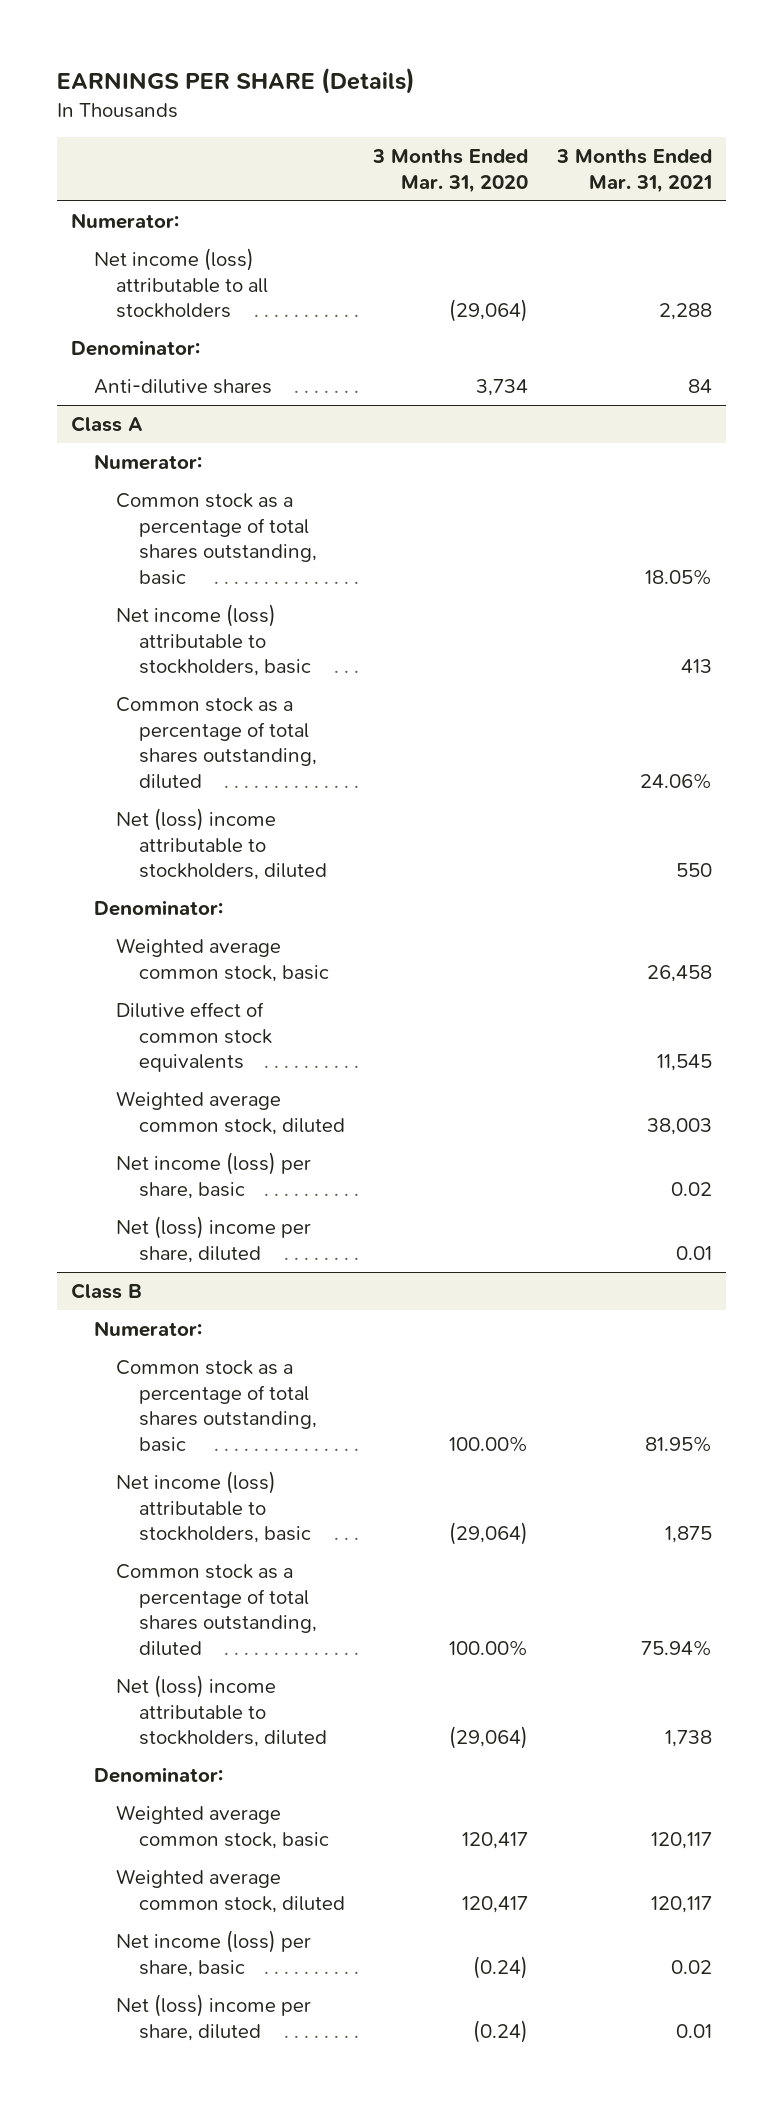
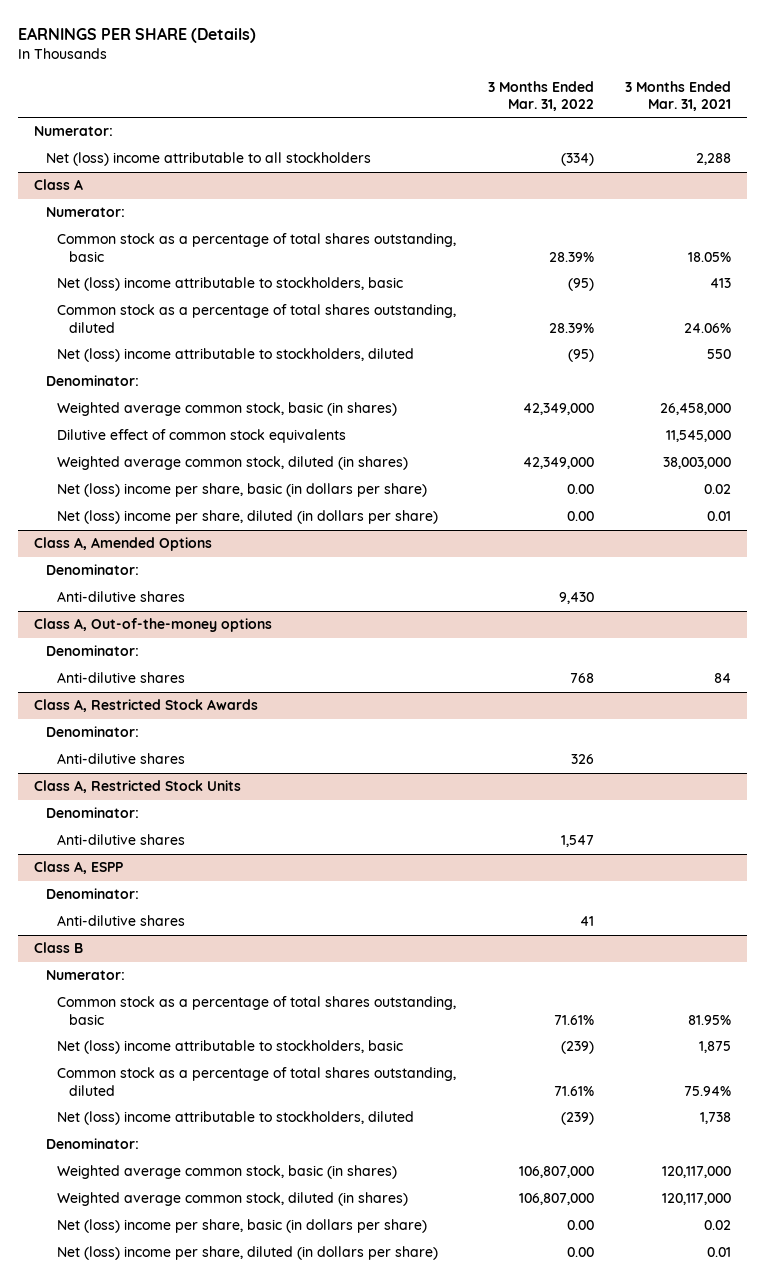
[372,149,529,193] 3 Months Ended Mar. 31, 2020 -> none
none -> [487,80,594,112] 3 Months Ended Mar. 31, 2022
[71,339,201,356] Denominator: -> none
[93,378,272,394] Anti-dilutive shares -> none
[93,247,269,319] Net income (loss) attributable to all stockholders -> [45,152,371,167] Net (loss) income attributable to all stockholders
[116,603,311,677] Net income (loss) attributable to stockholders, basic -> [57,277,404,292] Net (loss) income attributable to stockholders, basic
[116,937,329,982] Weighted average common stock, basic -> [57,402,398,417] Weighted average common stock, basic (in shares)
[646,964,712,982] 26,458 -> [660,403,732,416] 26,458,000
[656,1054,712,1072] 11,545 -> [666,430,732,443] 11,545,000
[116,1090,345,1135] Weighted average common stock, diluted -> [57,456,409,471] Weighted average common stock, diluted (in shares)
[646,1117,712,1135] 38,003 -> [663,457,732,470] 38,003,000
[116,1151,312,1199] Net income (loss) per share, basic -> [57,483,428,498] Net (loss) income per share, basic (in dollars per share)
[116,1215,312,1263] Net (loss) income per share, diluted -> [57,510,439,525] Net (loss) income per share, diluted (in dollars per share)
none -> [33,537,212,552] Class A, Amended Options
none -> [45,564,139,576] Denominator:
none -> [57,591,186,603] Anti-dilutive shares
none -> [33,618,272,633] Class A, Out-of-the-money options
none -> [45,645,139,657] Denominator:
none -> [57,672,186,684] Anti-dilutive shares
none -> [33,699,258,713] Class A, Restricted Stock Awards
none -> [45,726,139,738] Denominator:
none -> [57,753,186,765] Anti-dilutive shares
none -> [33,780,241,794] Class A, Restricted Stock Units
none -> [45,807,139,819] Denominator:
none -> [57,834,186,846] Anti-dilutive shares
none -> [33,861,123,875] Class A, ESPP
none -> [45,888,139,900] Denominator:
none -> [57,915,186,927] Anti-dilutive shares
[116,1470,311,1544] Net income (loss) attributable to stockholders, basic -> [57,1040,404,1055] Net (loss) income attributable to stockholders, basic
[116,1804,329,1849] Weighted average common stock, basic -> [57,1165,398,1180] Weighted average common stock, basic (in shares)
[650,1831,712,1849] 120,117 -> [662,1166,732,1179] 120,117,000
[116,1868,345,1913] Weighted average common stock, diluted -> [57,1192,409,1207] Weighted average common stock, diluted (in shares)
[650,1895,712,1913] 120,117 -> [662,1193,732,1206] 120,117,000
[116,1929,312,1977] Net income (loss) per share, basic -> [57,1219,428,1234] Net (loss) income per share, basic (in dollars per share)
[116,1993,312,2041] Net (loss) income per share, diluted -> [57,1246,439,1261] Net (loss) income per share, diluted (in dollars per share)

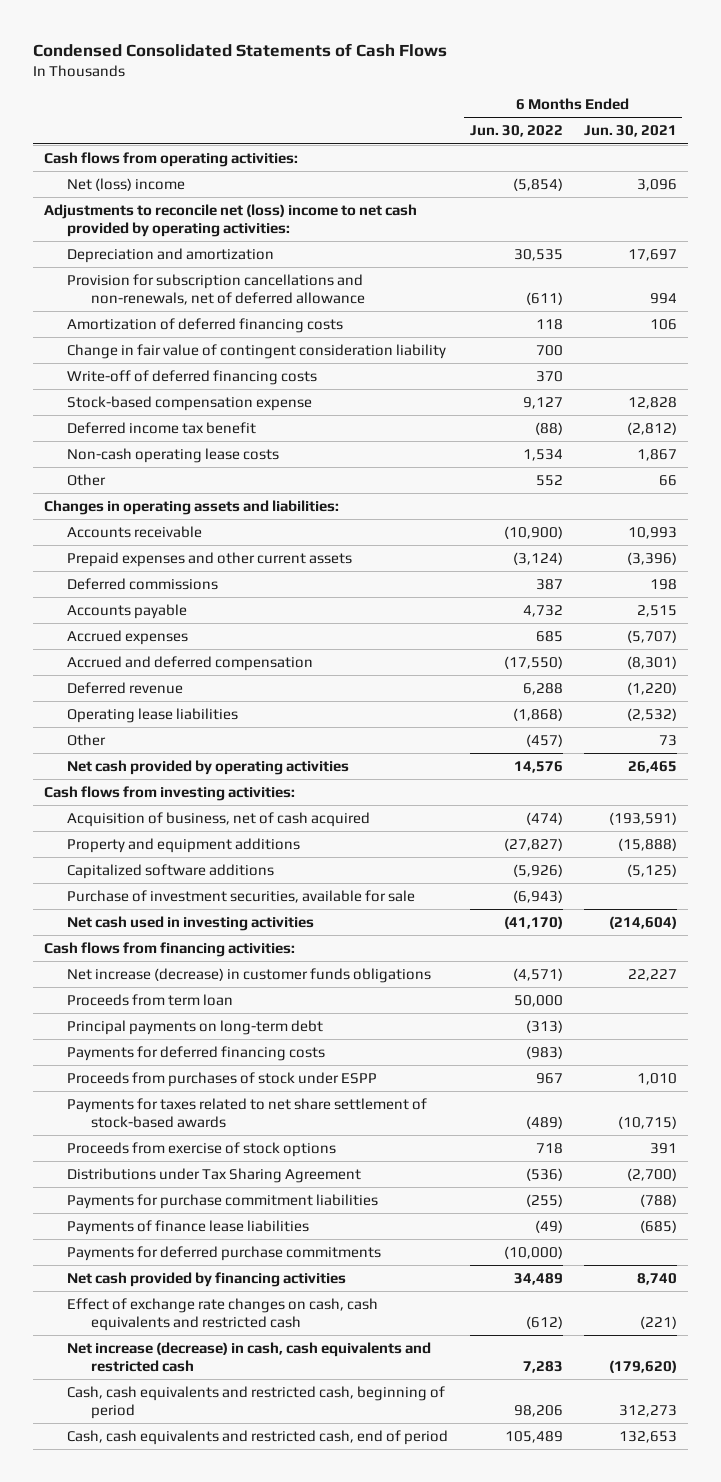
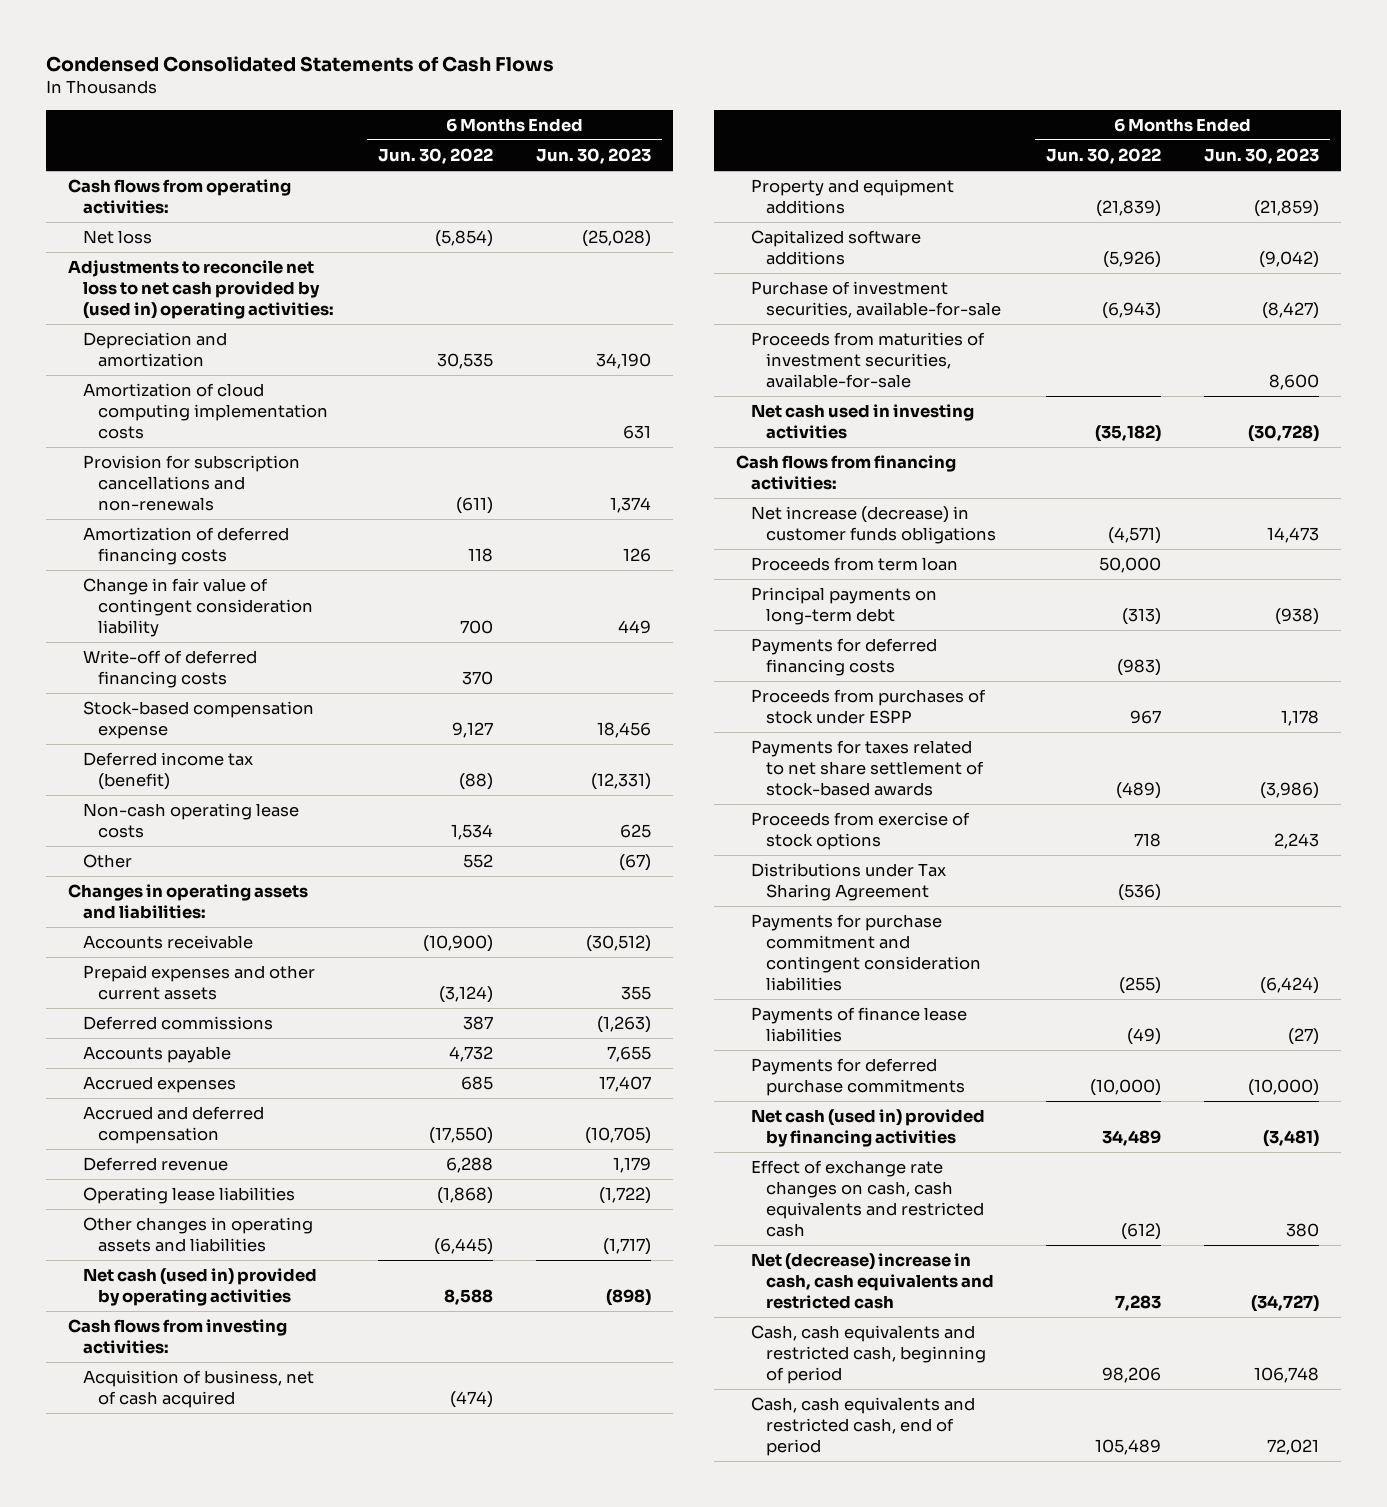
[584,125,678,138] Jun. 30, 2021 -> none
none -> [536,148,652,165] Jun. 30, 2023
[67,178,186,192] Net (loss) income -> [83,230,153,245] Net loss
[43,204,417,237] Adjustments to reconcile net (loss) income to net cash provided by operating activities: -> [67,260,335,320] Adjustments to reconcile net loss to net cash provided by (used in) operating activities:
none -> [83,383,329,440] Amortization of cloud computing implementation costs
[67,274,366,305] Provision for subscription cancellations and non-renewals, net of deferred allowance -> [83,455,301,512] Provision for subscription cancellations and non-renewals
[67,422,257,435] Deferred income tax benefit -> [83,752,254,791] Deferred income tax (benefit)
[67,734,107,747] Other -> none
none -> [83,1217,314,1253] Other changes in operating assets and liabilities
[67,760,350,776] Net cash provided by operating activities -> [83,1268,318,1307] Net cash (used in) provided by operating activities
[513,761,563,774] 14,576 -> [443,1289,493,1306] 8,588
[503,838,563,852] (27,827) -> [1095,200,1161,218] (21,839)
[67,890,416,904] Purchase of investment securities, available for sale -> [751,281,1002,319] Purchase of investment securities, available-for-sale
none -> [751,332,986,389] Proceeds from maturities of investment securities, available-for-sale
[503,916,563,930] (41,170) -> [1094,425,1161,443] (35,182)
[67,1194,379,1210] Payments for purchase commitment liabilities -> [751,914,982,992] Payments for purchase commitment and contingent consideration liabilities
[67,1272,347,1288] Net cash provided by financing activities -> [751,1109,986,1148] Net cash (used in) provided by financing activities
[67,1342,432,1372] Net increase (decrease) in cash, cash equivalents and restricted cash -> [751,1253,995,1310] Net (decrease) increase in cash, cash equivalents and restricted cash

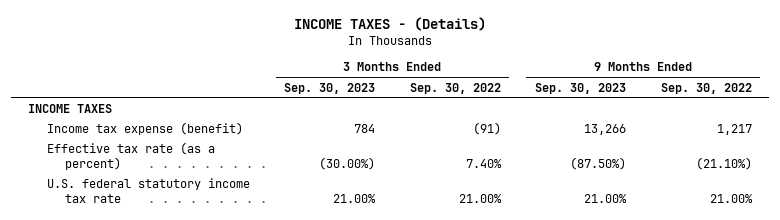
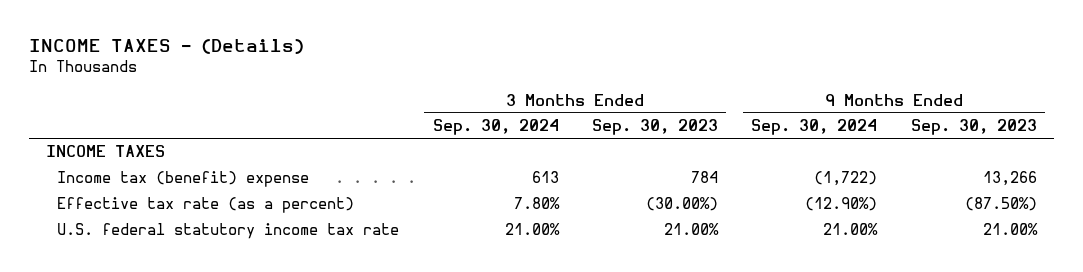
[409,82,501,94] Sep. 30, 2022 -> none
[660,82,752,94] Sep. 30, 2022 -> none
none -> [432,119,559,136] Sep. 30, 2024
none -> [751,119,878,136] Sep. 30, 2024
[46,122,243,136] Income tax expense (benefit) -> [57,171,310,188] Income tax (benefit) expense

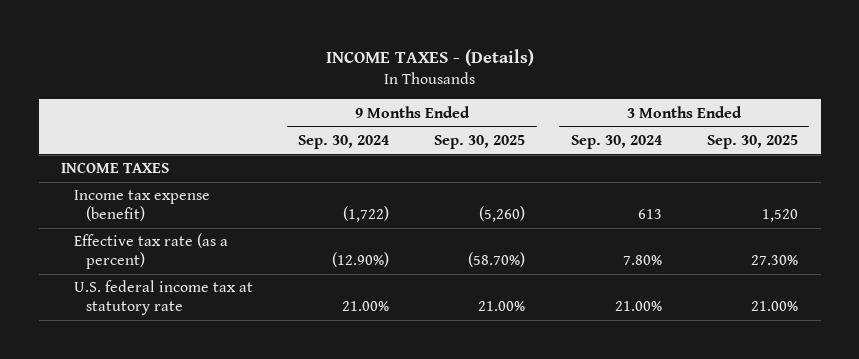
[592,119,719,136] Sep. 30, 2023 -> none
[910,119,1037,136] Sep. 30, 2023 -> none
none -> [434,134,526,149] Sep. 30, 2025
none -> [706,134,798,149] Sep. 30, 2025
[57,171,310,188] Income tax (benefit) expense -> [73,190,210,221] Income tax expense (benefit)
[57,223,400,240] U.S. federal statutory income tax rate -> [73,280,253,315] U.S. federal income tax at statutory rate

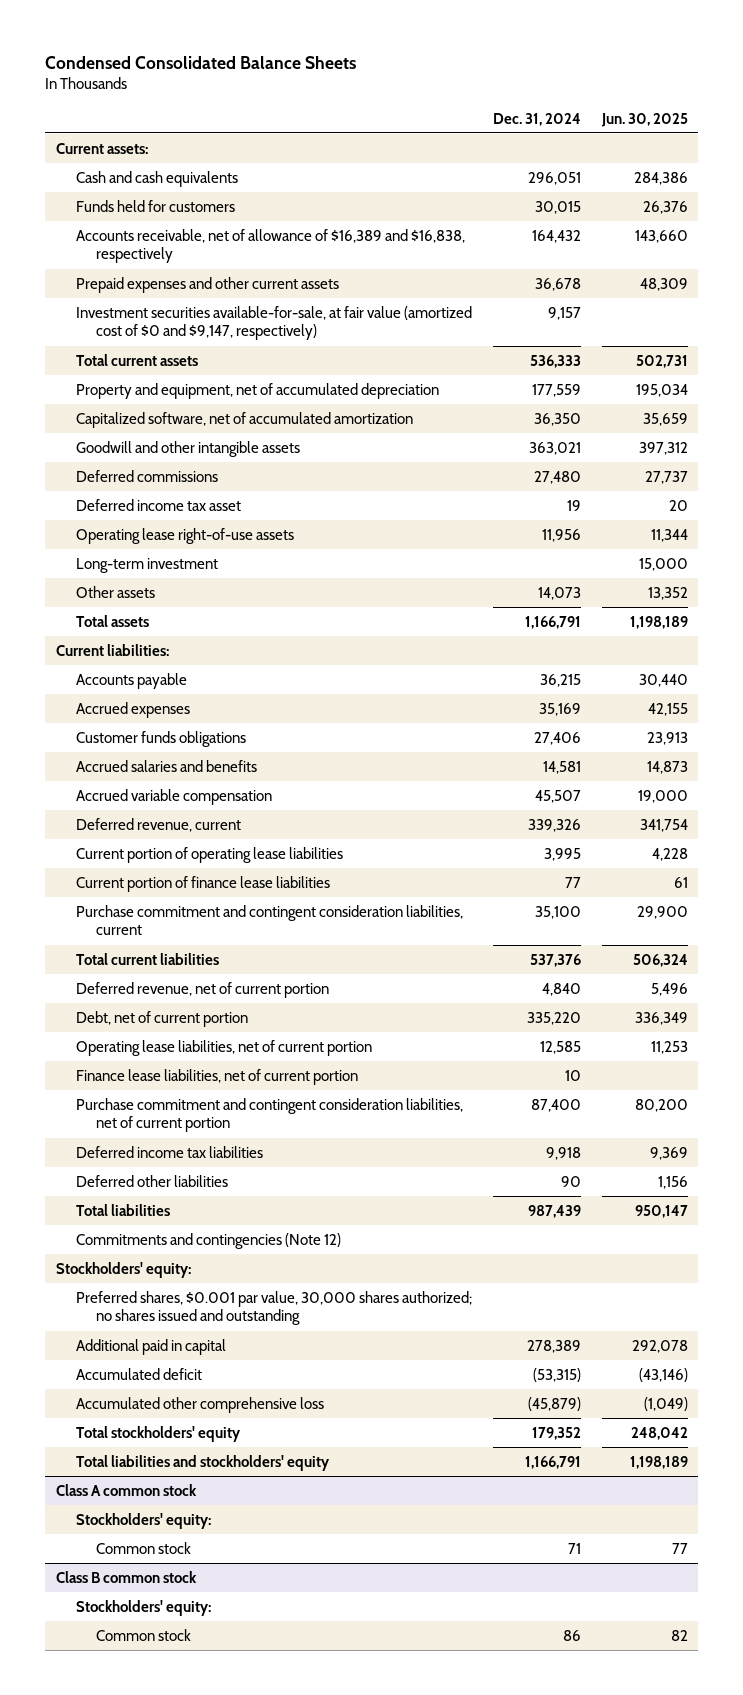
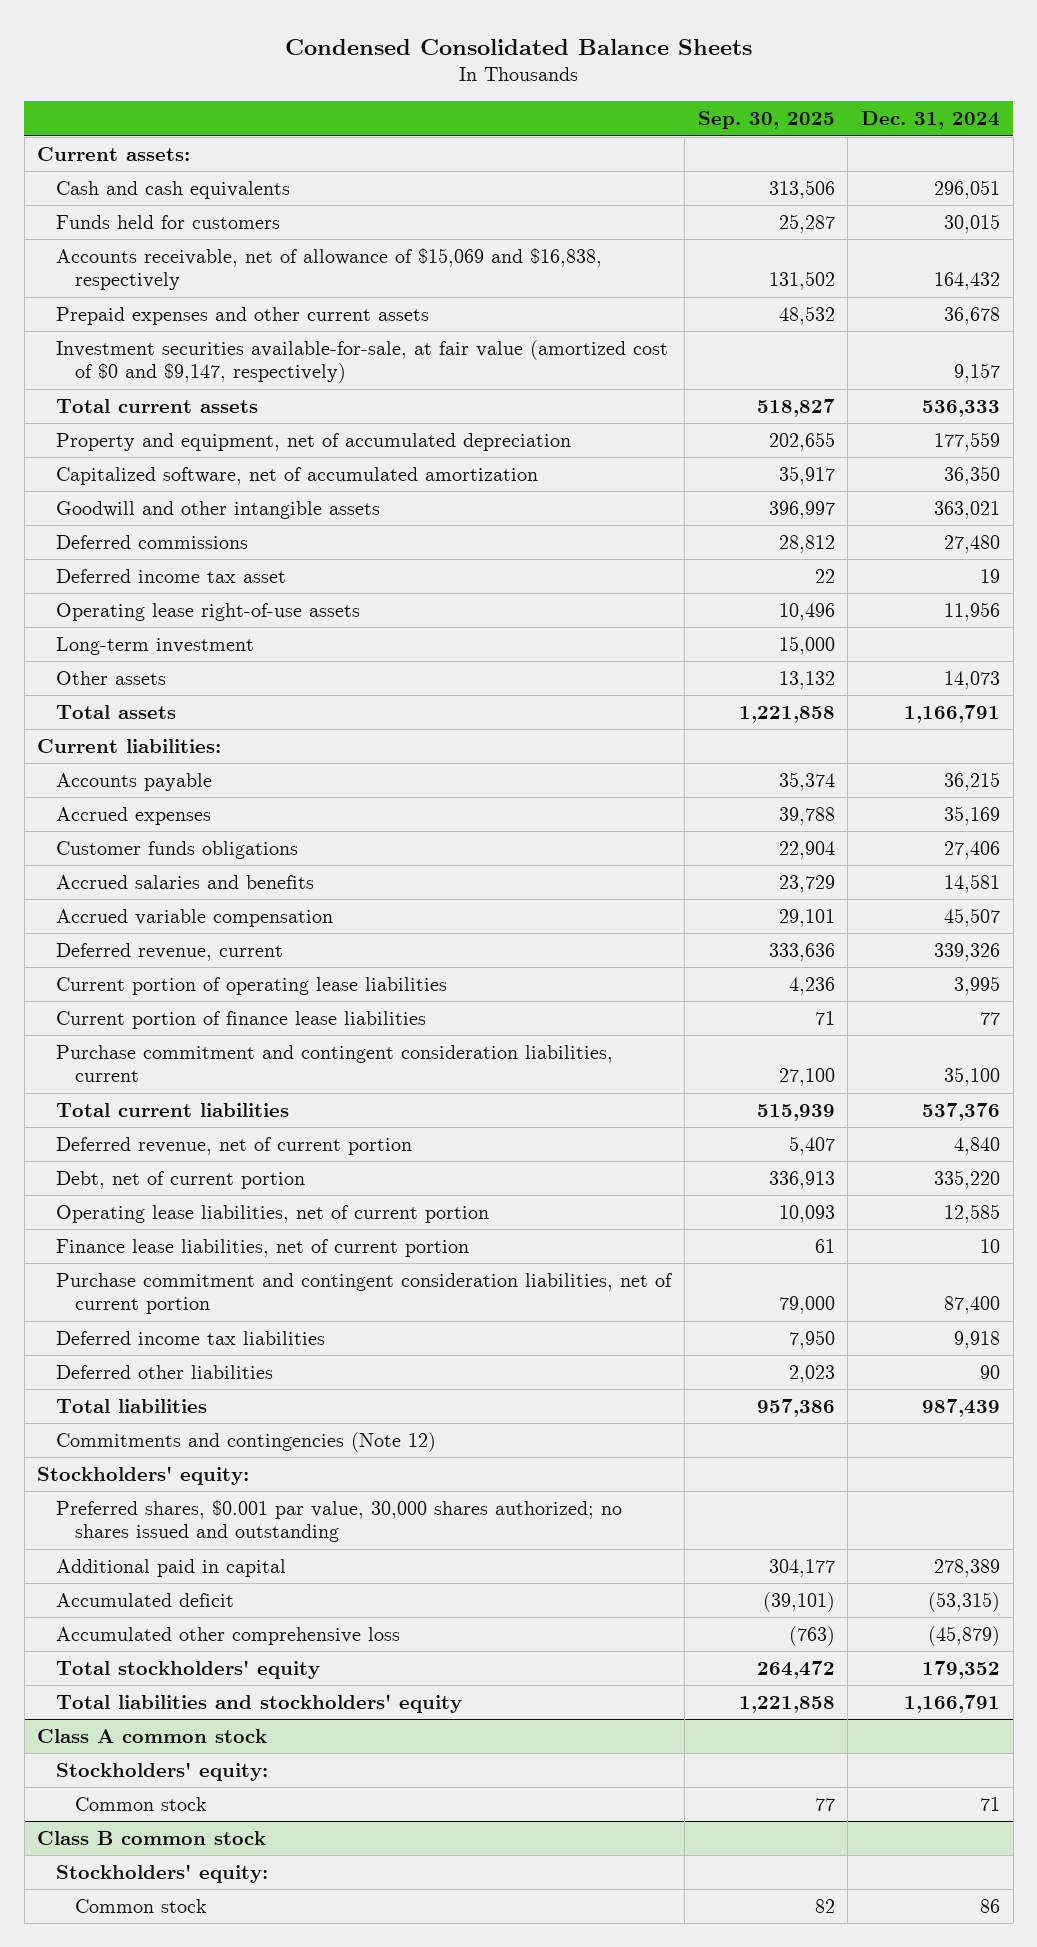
[600,112,688,127] Jun. 30, 2025 -> none
none -> [697,111,835,130] Sep. 30, 2025
[75,228,465,264] Accounts receivable, net of allowance of $16,389 and $16,838, respectively -> [56,248,603,291] Accounts receivable, net of allowance of $15,069 and $16,838, respectively

